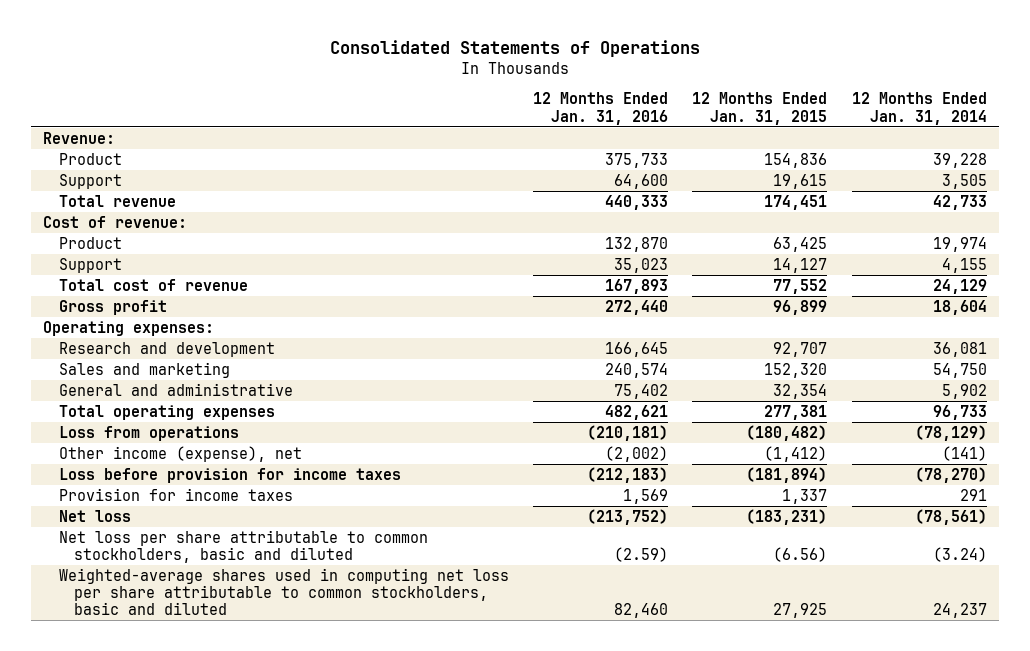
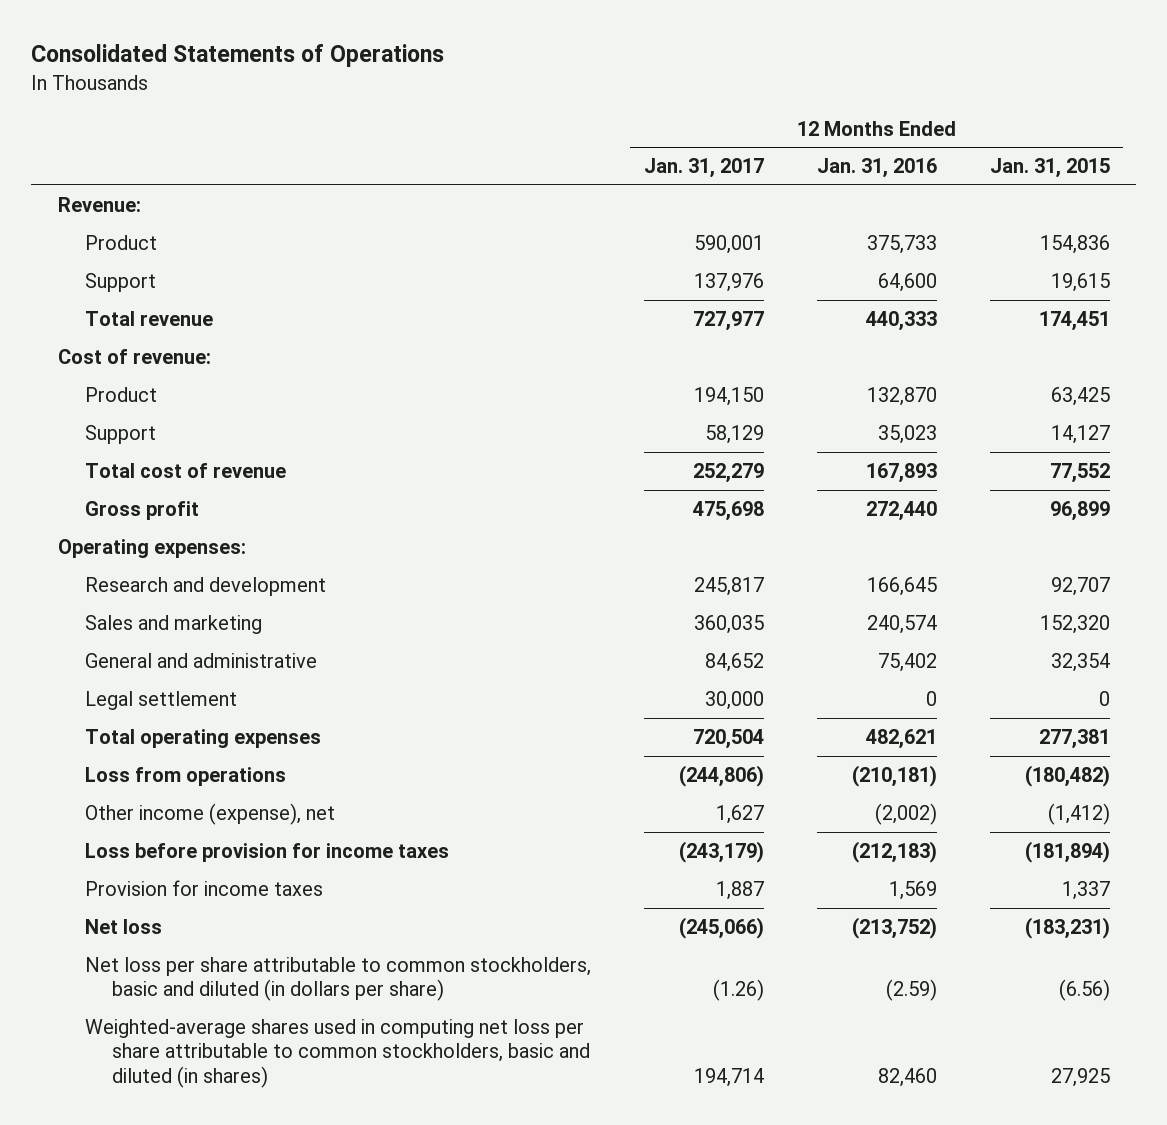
[851,92,987,125] 12 Months Ended Jan. 31, 2014 -> none
none -> [643,158,764,179] Jan. 31, 2017
none -> [84,690,237,710] Legal settlement
[58,529,428,563] Net loss per share attributable to common stockholders, basic and diluted -> [84,956,591,1002] Net loss per share attributable to common stockholders, basic and diluted (in dollars per share)
[58,567,509,615] Weighted-average shares used in computing net loss per share attributable to common stockholders, basic and diluted -> [84,1018,590,1088] Weighted-average shares used in computing net loss per share attributable to common stockholders, basic and diluted (in shares)

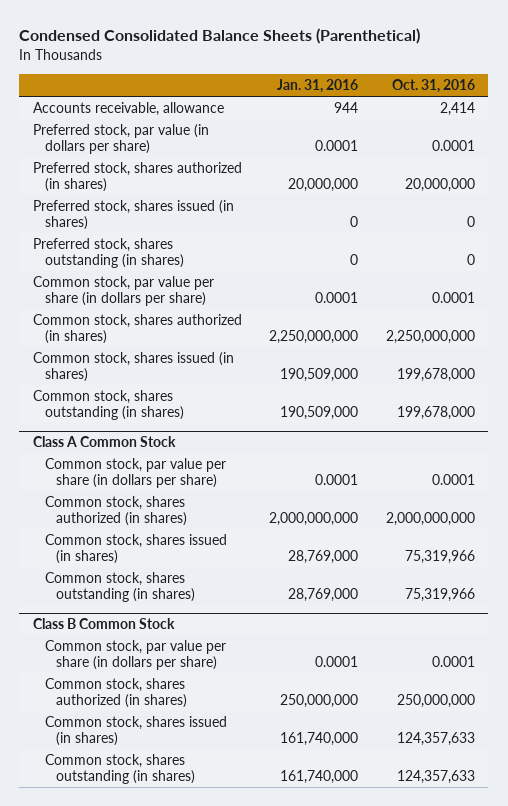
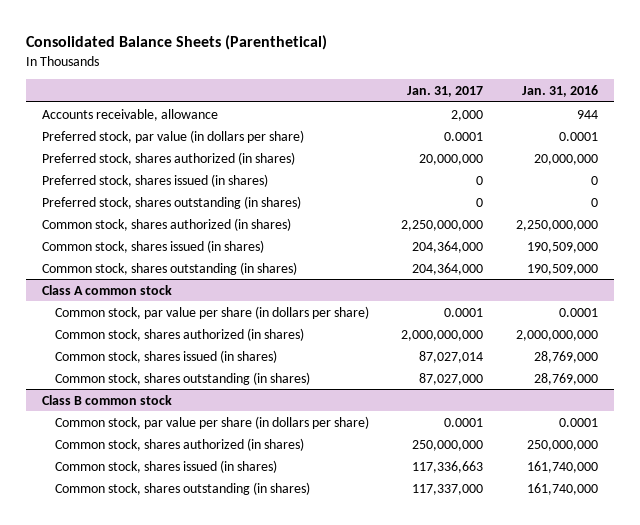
[19,28,421,45] Condensed Consolidated Balance Sheets (Parenthetical) -> [25,35,327,51] Consolidated Balance Sheets (Parenthetical)
[391,79,475,94] Oct. 31, 2016 -> none
none -> [407,85,484,97] Jan. 31, 2017
[32,276,214,307] Common stock, par value per share (in dollars per share) -> none
[32,436,176,448] Class A Common Stock -> [42,284,173,295] Class A common stock
[32,618,175,630] Class B Common Stock -> [42,394,173,405] Class B common stock

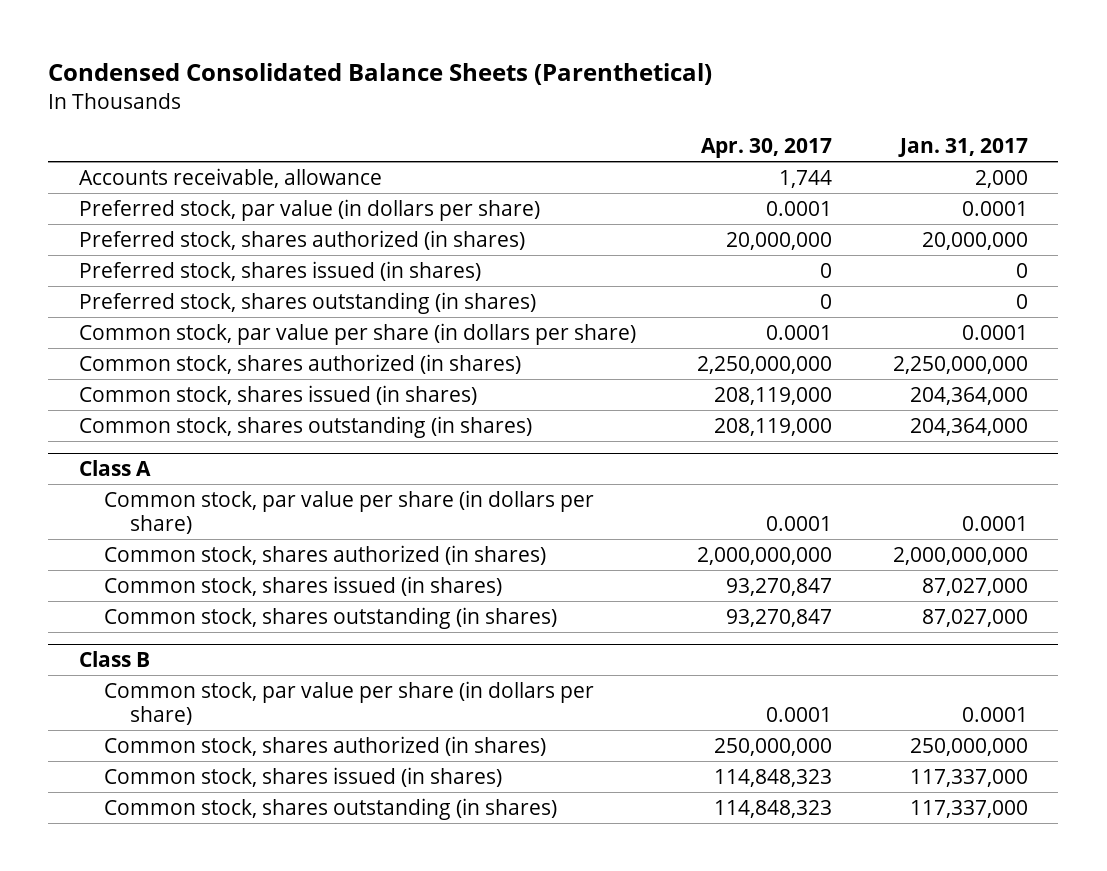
[25,35,327,51] Consolidated Balance Sheets (Parenthetical) -> [48,62,713,85] Condensed Consolidated Balance Sheets (Parenthetical)
[522,84,599,97] Jan. 31, 2016 -> none
none -> [700,138,832,159] Apr. 30, 2017
none -> [78,323,636,346] Common stock, par value per share (in dollars per share)
[42,284,173,295] Class A common stock -> [78,460,151,477] Class A
[419,350,484,363] 87,027,014 -> [921,578,1028,597] 87,027,000
[42,394,173,405] Class B common stock -> [78,651,150,668] Class B
[412,460,484,473] 117,336,663 -> [909,769,1028,788] 117,337,000

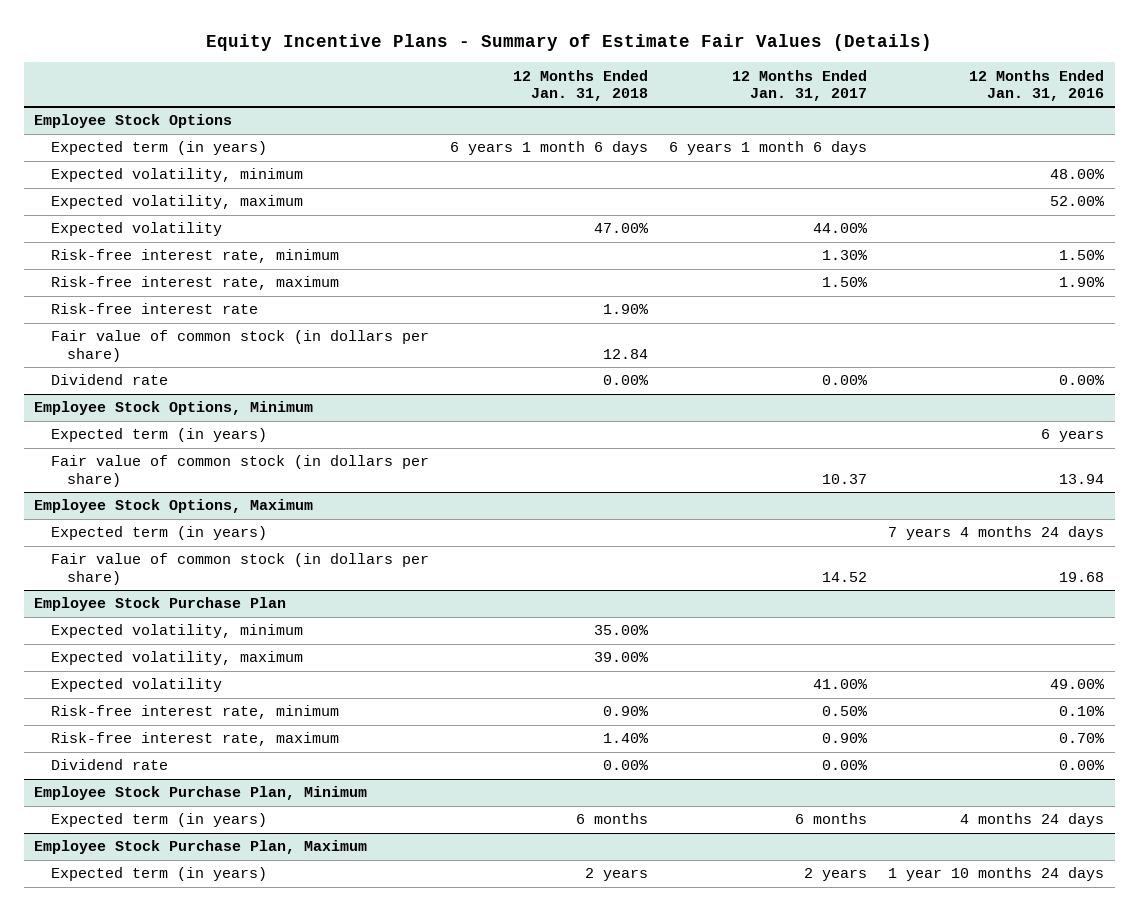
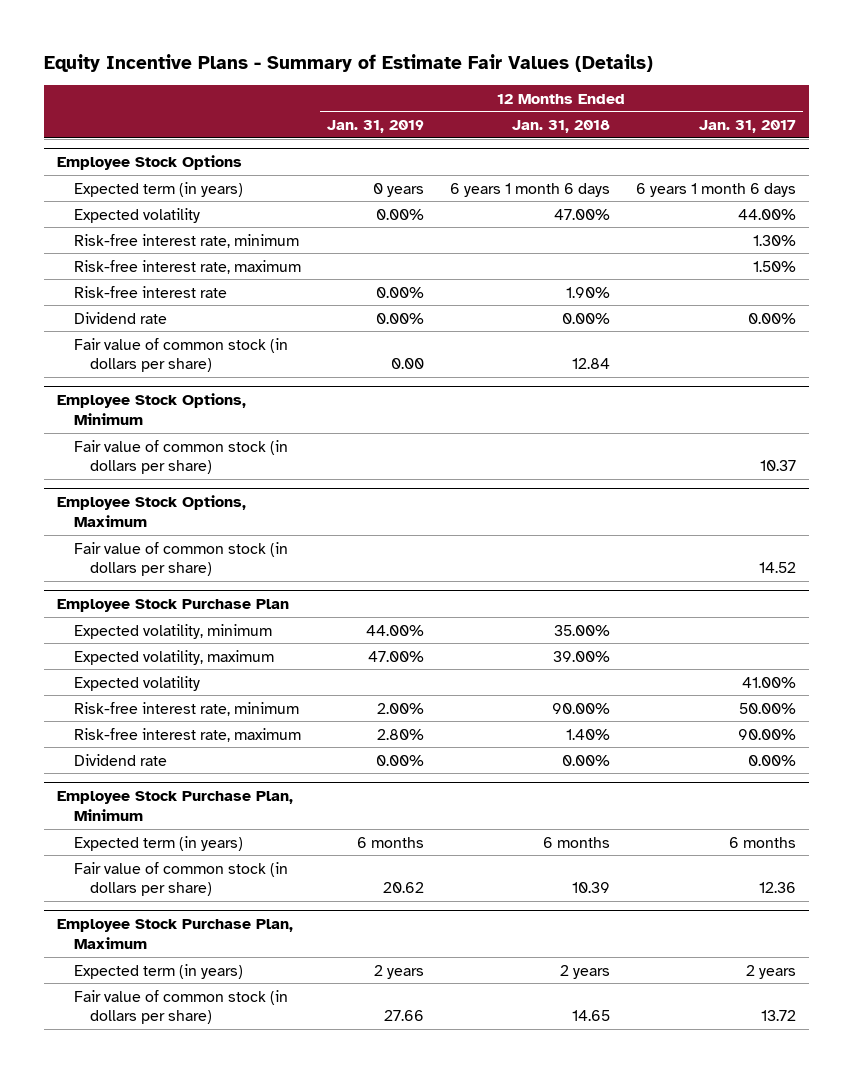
[969,69,1105,101] 12 Months Ended Jan. 31, 2016 -> none
none -> [326,120,424,134] Jan. 31, 2019
[50,168,303,183] Expected volatility, minimum -> none
[50,195,303,210] Expected volatility, maximum -> none
[50,330,429,362] Fair value of common stock (in dollars per share) -> [73,337,288,373] Fair value of common stock (in dollars per share)
[50,428,267,443] Expected term (in years) -> none
[50,526,267,541] Expected term (in years) -> none
[602,706,649,717] 0.90% -> [551,702,610,714] 90.00%
[822,706,869,717] 0.50% -> [739,702,797,714] 50.00%
[822,733,869,744] 0.90% -> [738,728,797,740] 90.00%
none -> [73,861,288,897] Fair value of common stock (in dollars per share)
none -> [73,989,288,1025] Fair value of common stock (in dollars per share)

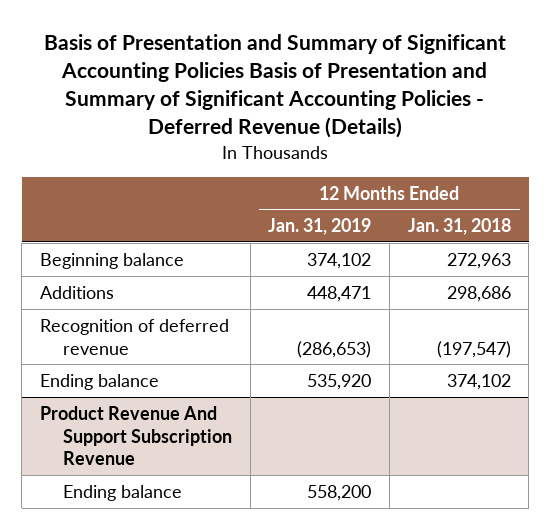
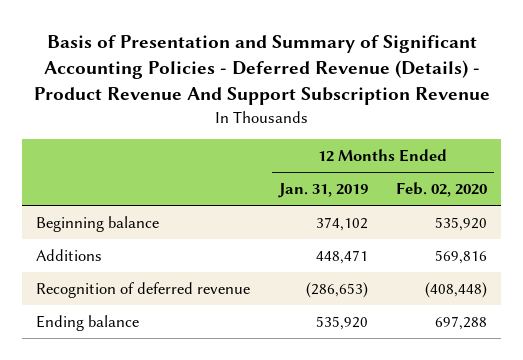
[44,33,507,139] Basis of Presentation and Summary of Significant Accounting Policies Basis of Presentation and Summary of Significant Accounting Policies - Deferred Revenue (Details) -> [33,35,490,105] Basis of Presentation and Summary of Significant Accounting Policies - Deferred Revenue (Details) - Product Revenue And Support Subscription Revenue
[407,218,511,236] Jan. 31, 2018 -> none
none -> [396,182,488,198] Feb. 02, 2020
[39,405,233,466] Product Revenue And Support Subscription Revenue -> none
[63,484,183,501] Ending balance -> none

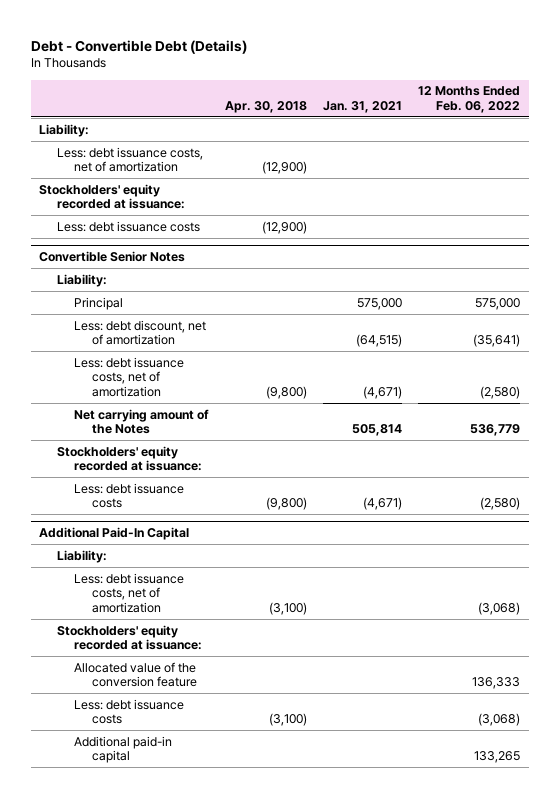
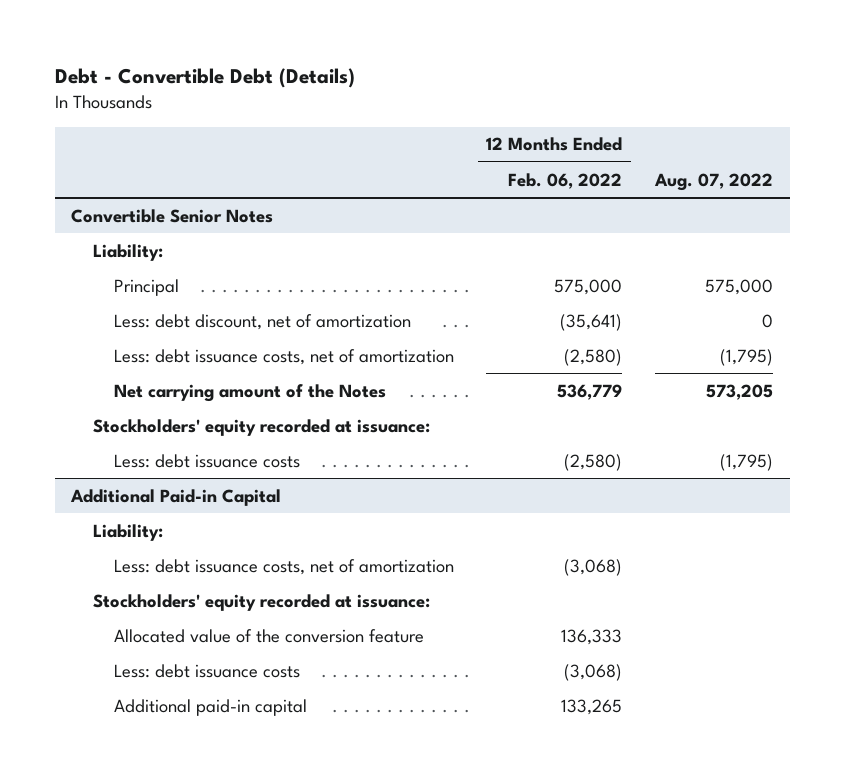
[225,101,308,114] Apr. 30, 2018 -> none
[323,101,403,114] Jan. 31, 2021 -> none
none -> [654,172,774,191] Aug. 07, 2022
[39,123,90,137] Liability: -> none
[56,146,203,173] Less: debt issuance costs, net of amortization -> none
[39,183,185,210] Stockholders' equity recorded at issuance: -> none
[56,220,200,232] Less: debt issuance costs -> none
[39,527,190,541] Additional Paid-In Capital -> [70,488,282,506] Additional Paid-in Capital

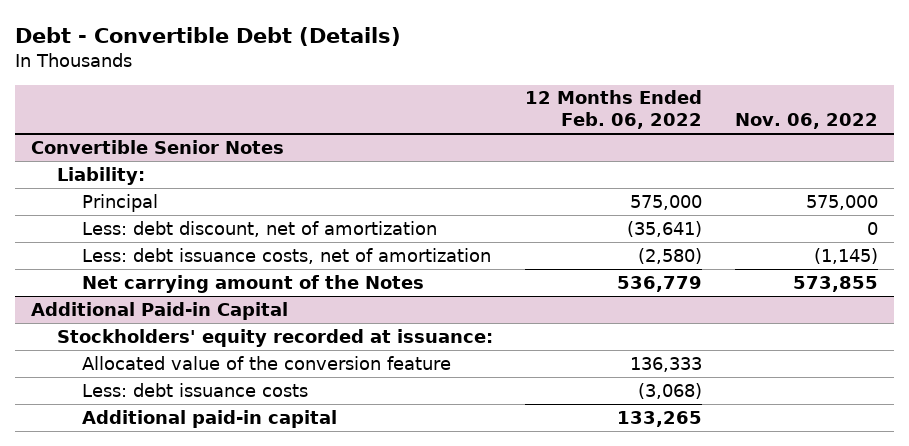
[654,172,774,191] Aug. 07, 2022 -> none
none -> [735,113,879,130] Nov. 06, 2022
[92,418,430,436] Stockholders' equity recorded at issuance: -> none
[113,453,300,468] Less: debt issuance costs -> none
[92,523,163,541] Liability: -> none
[113,558,454,575] Less: debt issuance costs, net of amortization -> none

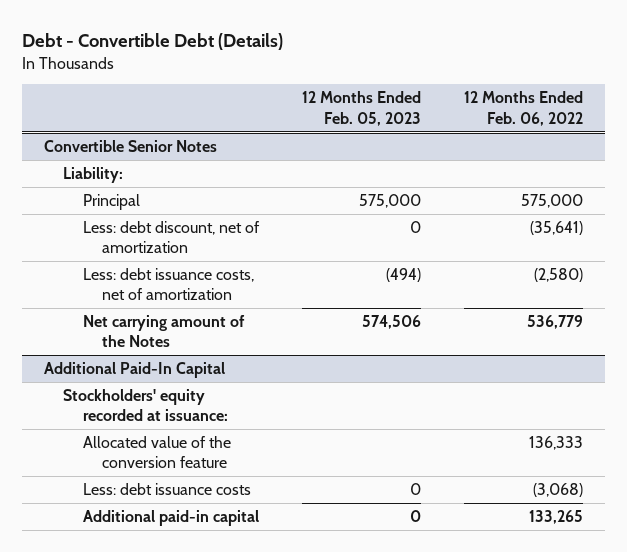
[735,113,879,130] Nov. 06, 2022 -> none
none -> [301,91,421,126] 12 Months Ended Feb. 05, 2023
[31,301,289,320] Additional Paid-in Capital -> [44,361,226,378] Additional Paid-In Capital

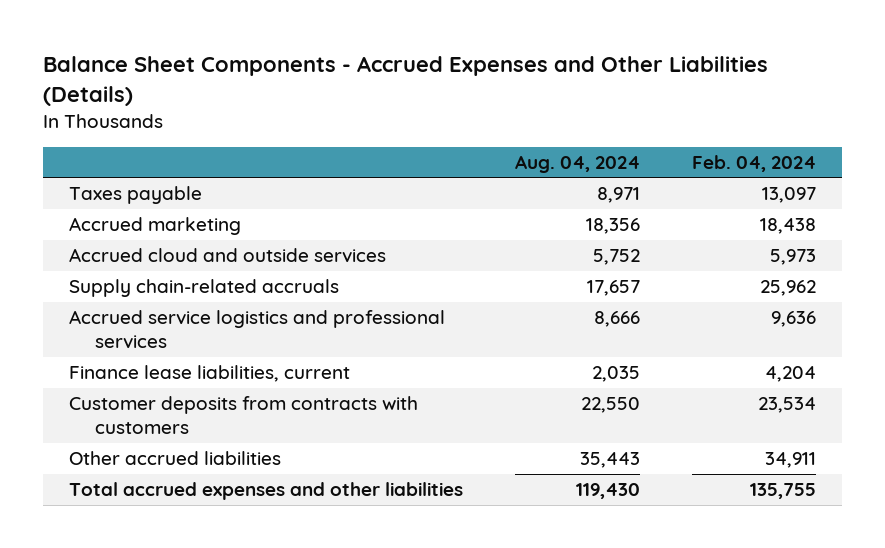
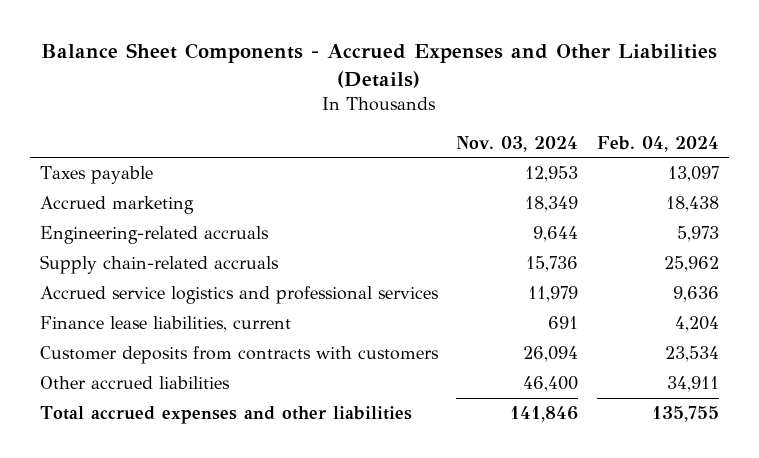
[514,154,640,173] Aug. 04, 2024 -> none
none -> [456,135,579,152] Nov. 03, 2024
[68,248,386,264] Accrued cloud and outside services -> [39,226,269,245] Engineering-related accruals

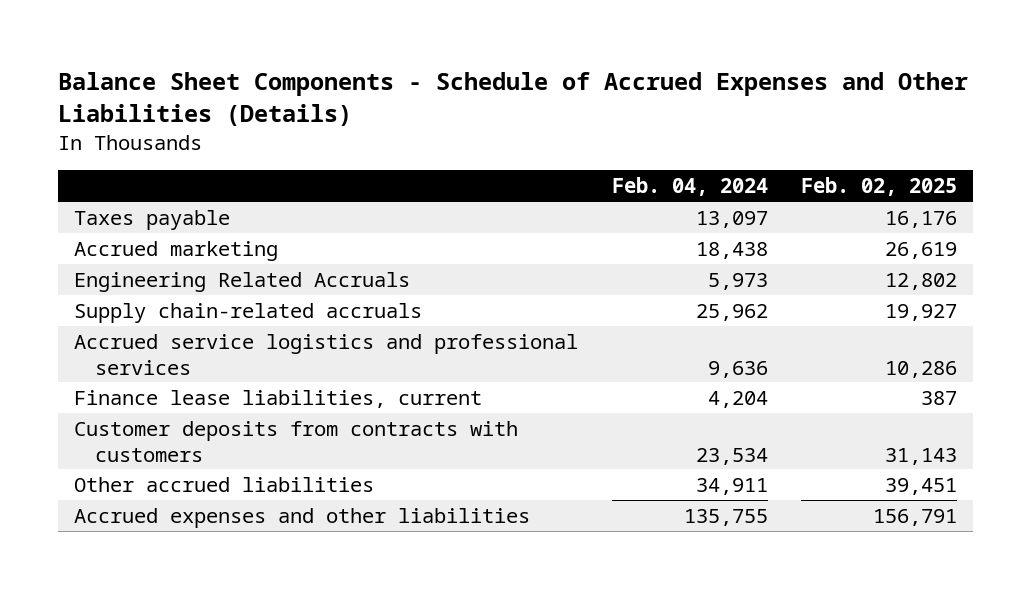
[41,42,718,88] Balance Sheet Components - Accrued Expenses and Other Liabilities (Details) -> [57,71,968,126] Balance Sheet Components - Schedule of Accrued Expenses and Other Liabilities (Details)
[456,135,579,152] Nov. 03, 2024 -> none
none -> [800,177,957,197] Feb. 02, 2025
[39,226,269,245] Engineering-related accruals -> [74,271,411,292] Engineering Related Accruals
[39,406,412,425] Total accrued expenses and other liabilities -> [74,507,531,528] Accrued expenses and other liabilities

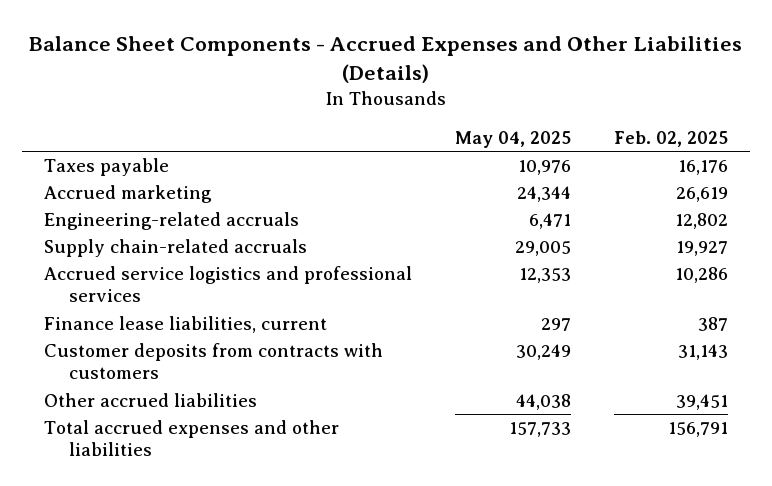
[57,71,968,126] Balance Sheet Components - Schedule of Accrued Expenses and Other Liabilities (Details) -> [28,35,742,84] Balance Sheet Components - Accrued Expenses and Other Liabilities (Details)
[611,177,768,197] Feb. 04, 2024 -> none
none -> [454,131,571,149] May 04, 2025
[74,271,411,292] Engineering Related Accruals -> [43,212,299,231] Engineering-related accruals
[74,507,531,528] Accrued expenses and other liabilities -> [43,420,339,457] Total accrued expenses and other liabilities

